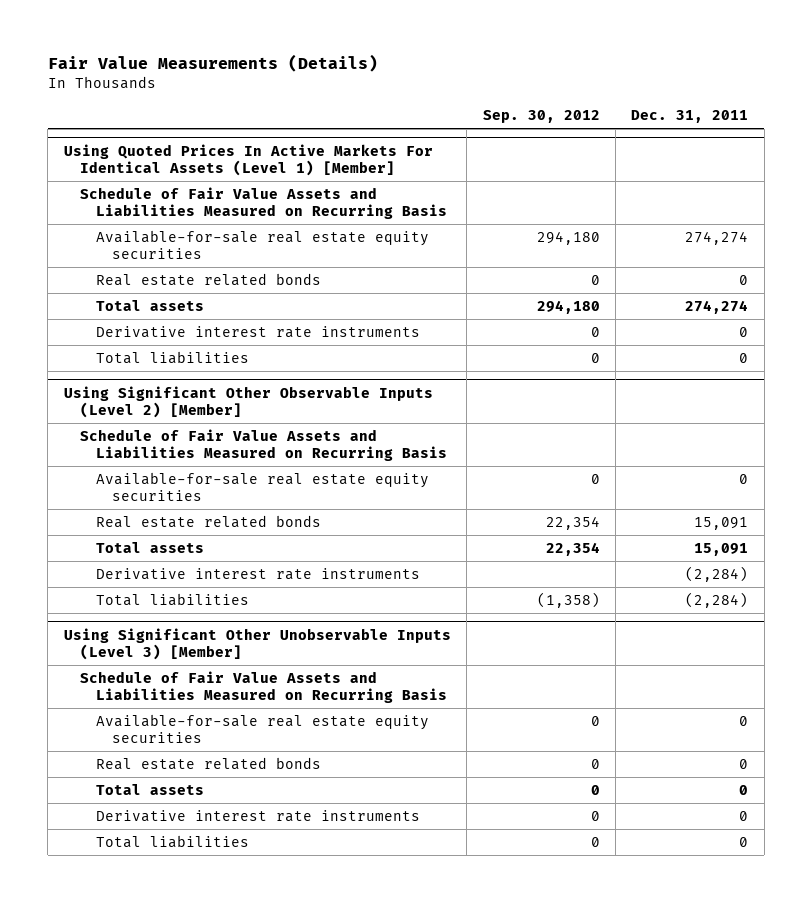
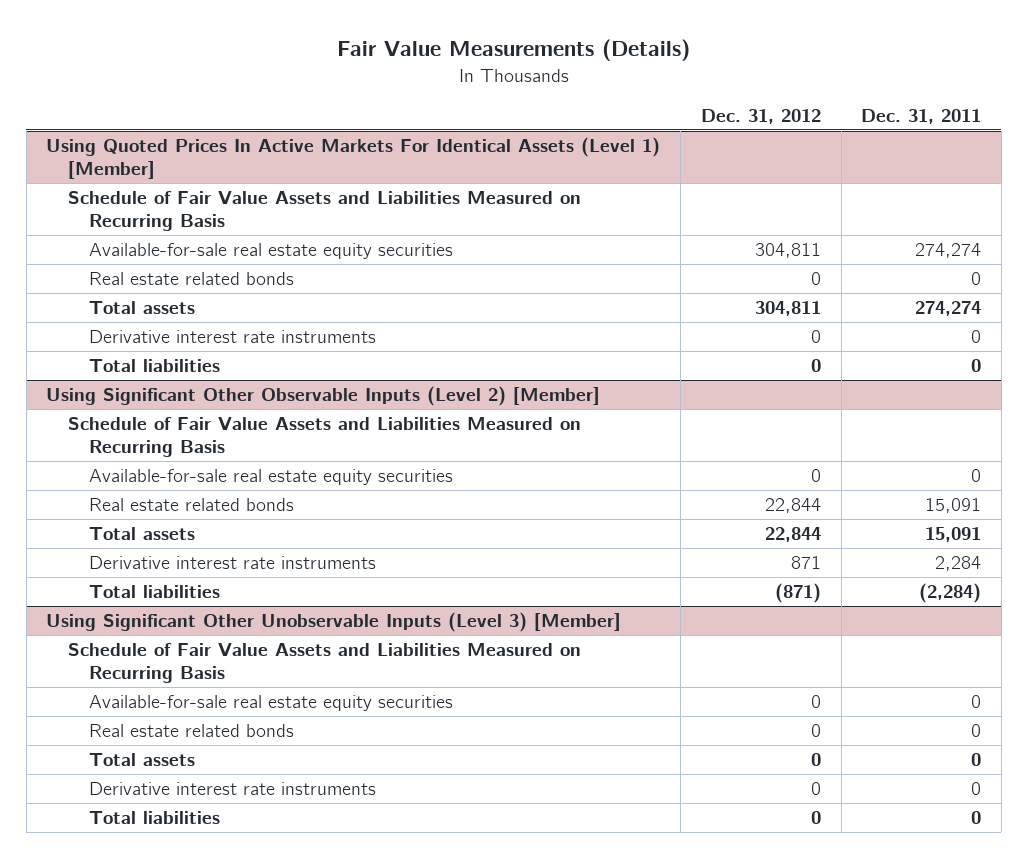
[482,109,600,123] Sep. 30, 2012 -> none
none -> [700,108,821,124] Dec. 31, 2012
[685,565,749,582] (2,284) -> [935,556,982,572] 2,284

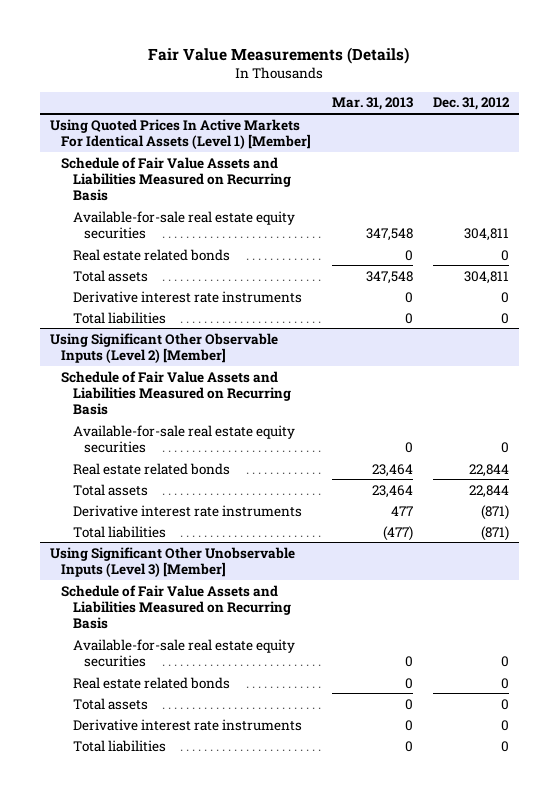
[861,108,982,124] Dec. 31, 2011 -> none
none -> [331,97,413,111] Mar. 31, 2013
[790,556,821,570] 871 -> [480,504,509,520] (871)

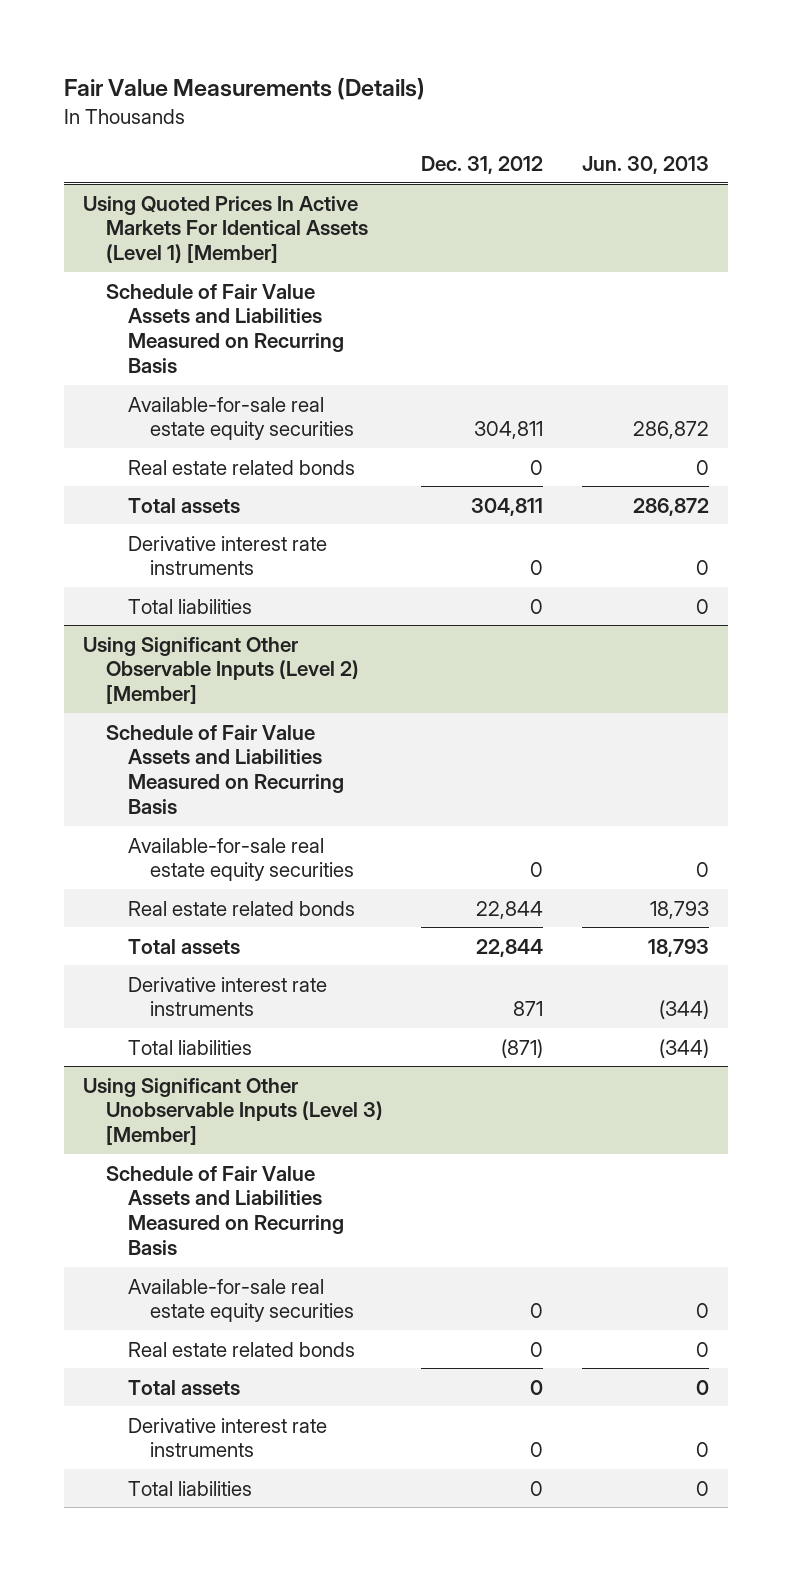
[331,97,413,111] Mar. 31, 2013 -> none
none -> [581,155,709,174] Jun. 30, 2013
[480,504,509,520] (871) -> [513,1001,544,1017] 871

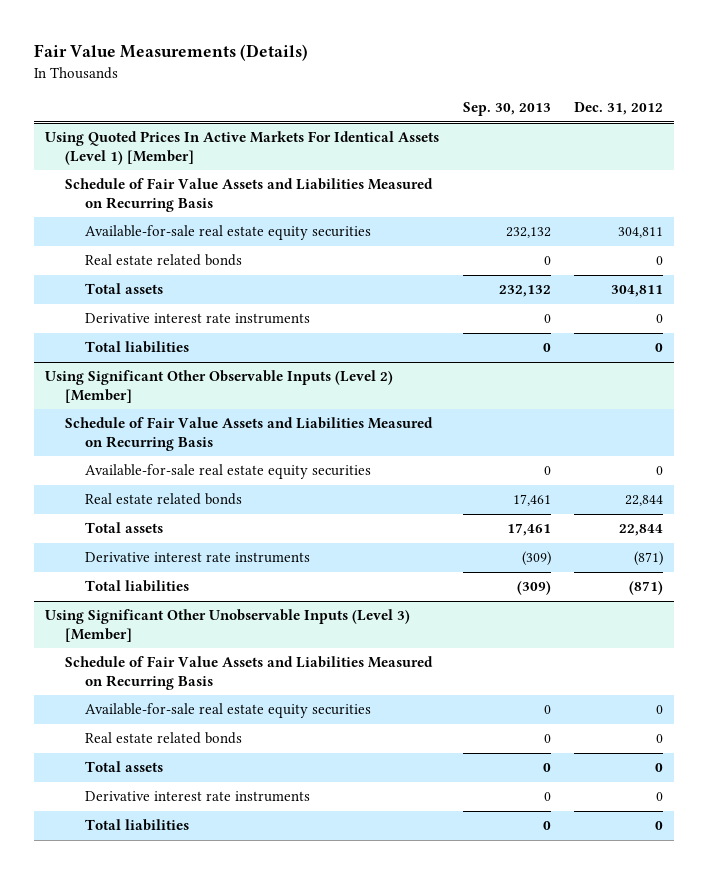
[581,155,709,174] Jun. 30, 2013 -> none
none -> [462,102,551,117] Sep. 30, 2013
[513,1001,544,1017] 871 -> [633,551,663,567] (871)

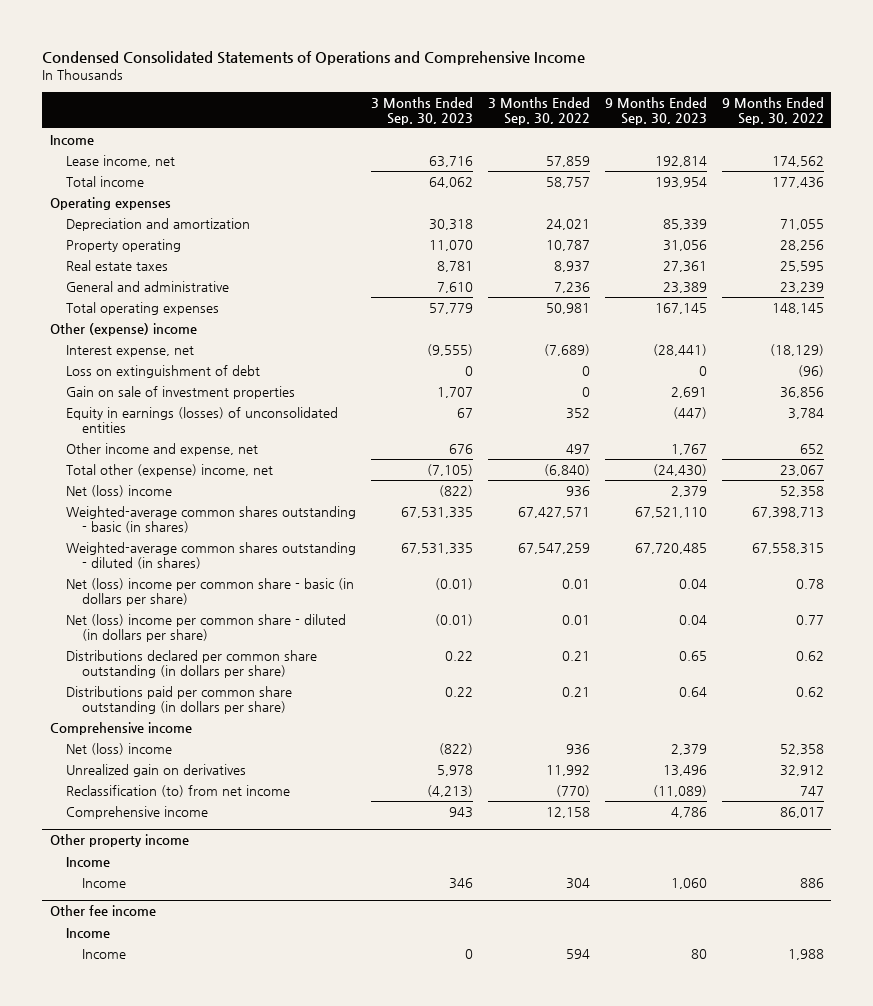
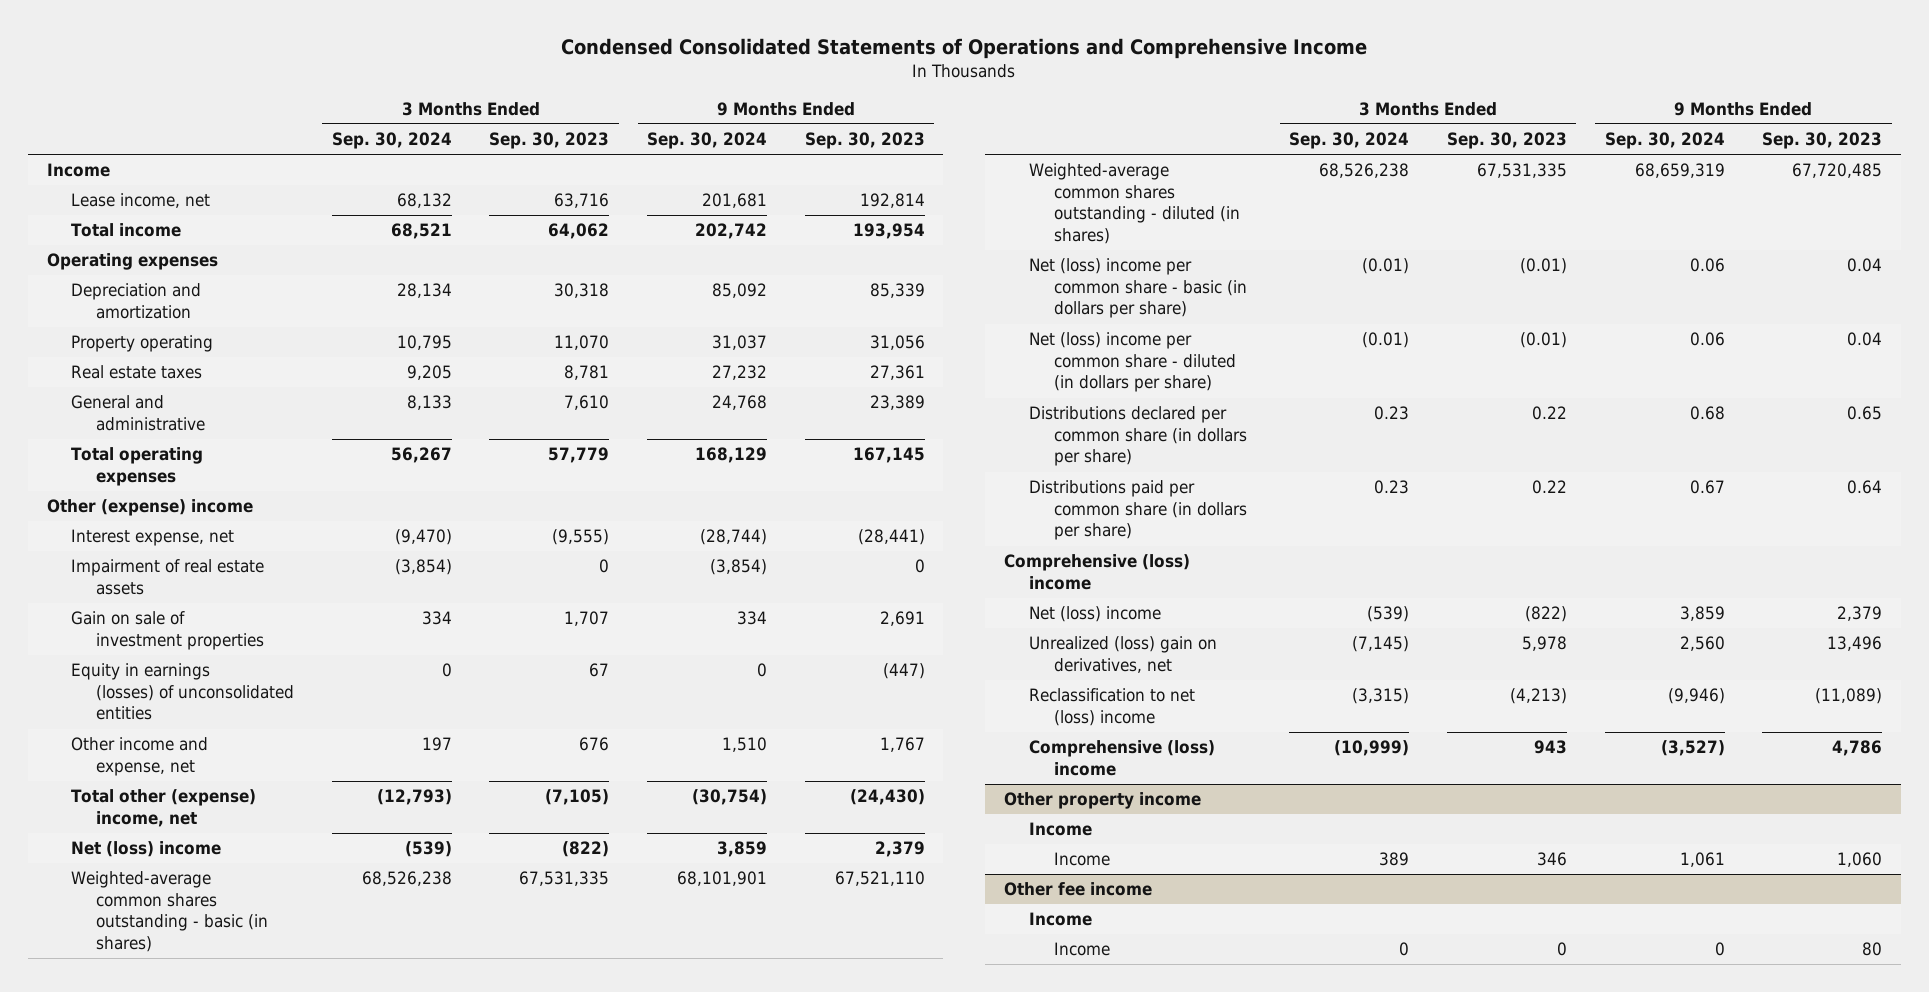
[487,96,590,125] 3 Months Ended Sep. 30, 2022 -> none
[721,96,824,125] 9 Months Ended Sep. 30, 2022 -> none
none -> [331,132,452,150] Sep. 30, 2024
none -> [646,132,767,150] Sep. 30, 2024
[65,365,260,379] Loss on extinguishment of debt -> none
none -> [71,559,265,595] Impairment of real estate assets
[65,650,317,678] Distributions declared per common share outstanding (in dollars per share) -> [1029,406,1247,467] Distributions declared per common share (in dollars per share)
[65,686,292,714] Distributions paid per common share outstanding (in dollars per share) -> [1029,480,1247,541] Distributions paid per common share (in dollars per share)
[49,722,192,736] Comprehensive income -> [1004,554,1191,590] Comprehensive (loss) income
[65,764,246,778] Unrealized gain on derivatives -> [1029,636,1218,673] Unrealized (loss) gain on derivatives, net
[65,785,290,798] Reclassification (to) from net income -> [1029,688,1196,726] Reclassification to net (loss) income
[65,806,208,820] Comprehensive income -> [1029,740,1216,776] Comprehensive (loss) income

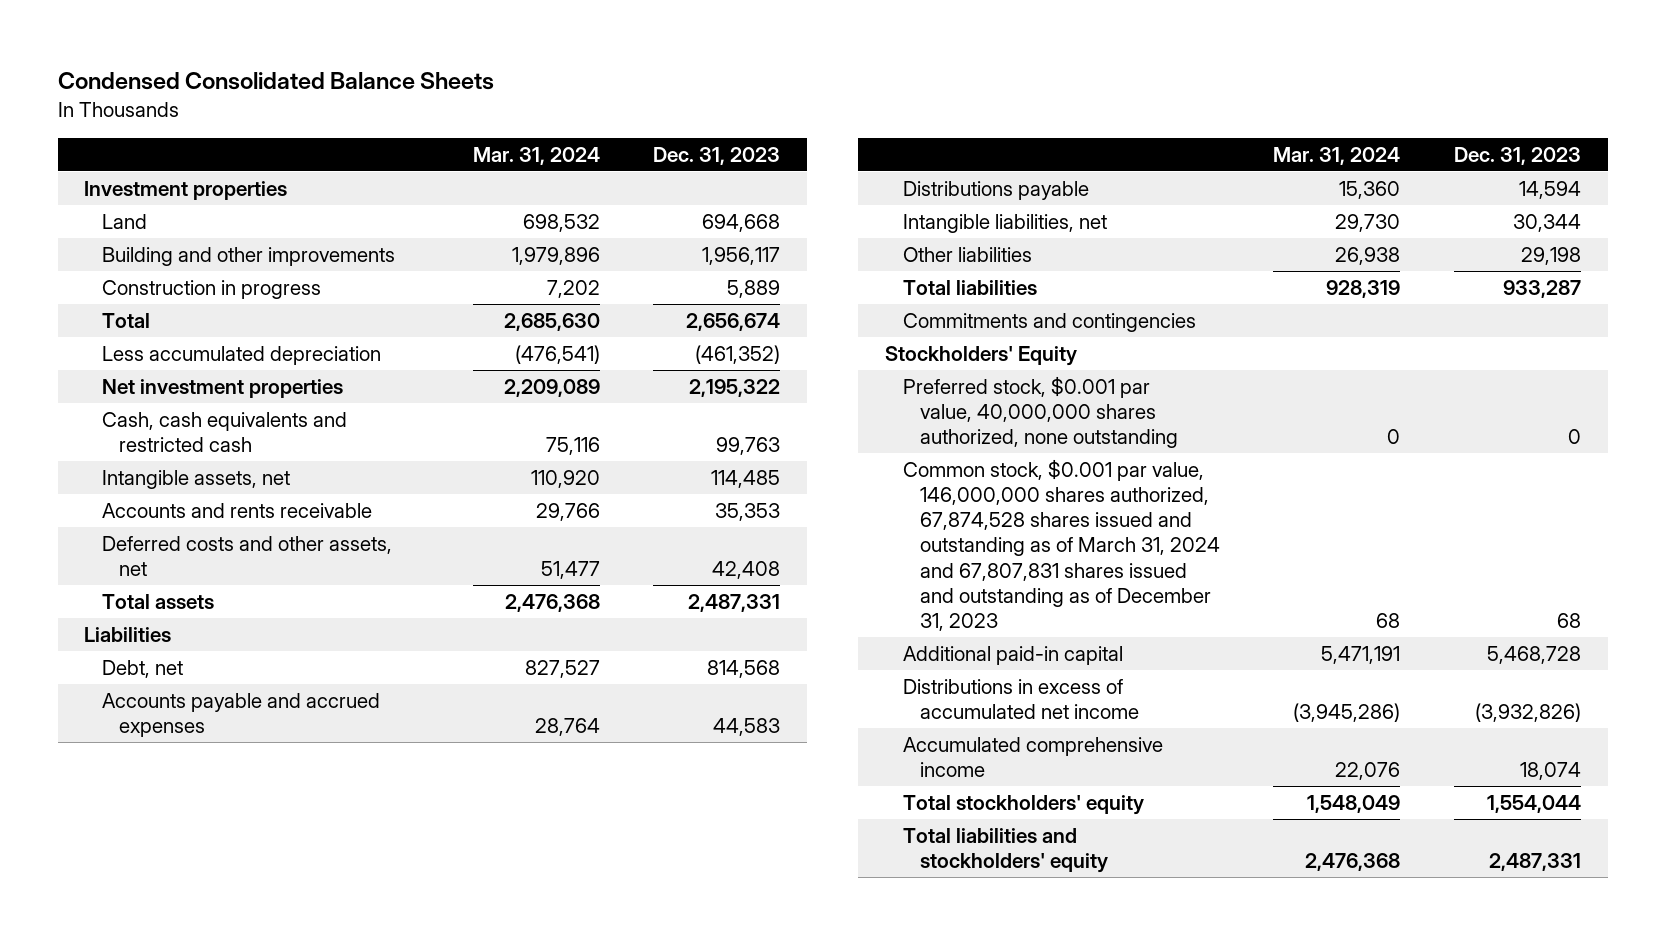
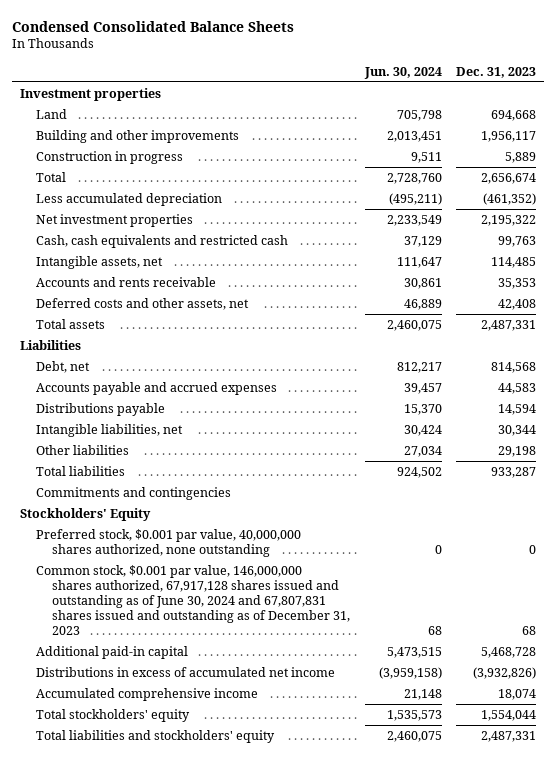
[472,146,600,165] Mar. 31, 2024 -> none
none -> [363,66,442,79] Jun. 30, 2024
[902,458,1220,631] Common stock, $0.001 par value, 146,000,000 shares authorized, 67,874,528 shares issued and outstanding as of March 31, 2024 and 67,807,831 shares issued and outstanding as of December 31, 2023 -> [35,564,350,635] Common stock, $0.001 par value, 146,000,000 shares authorized, 67,917,128 shares issued and outstanding as of June 30, 2024 and 67,807,831 shares issued and outstanding as of December 31, 2023

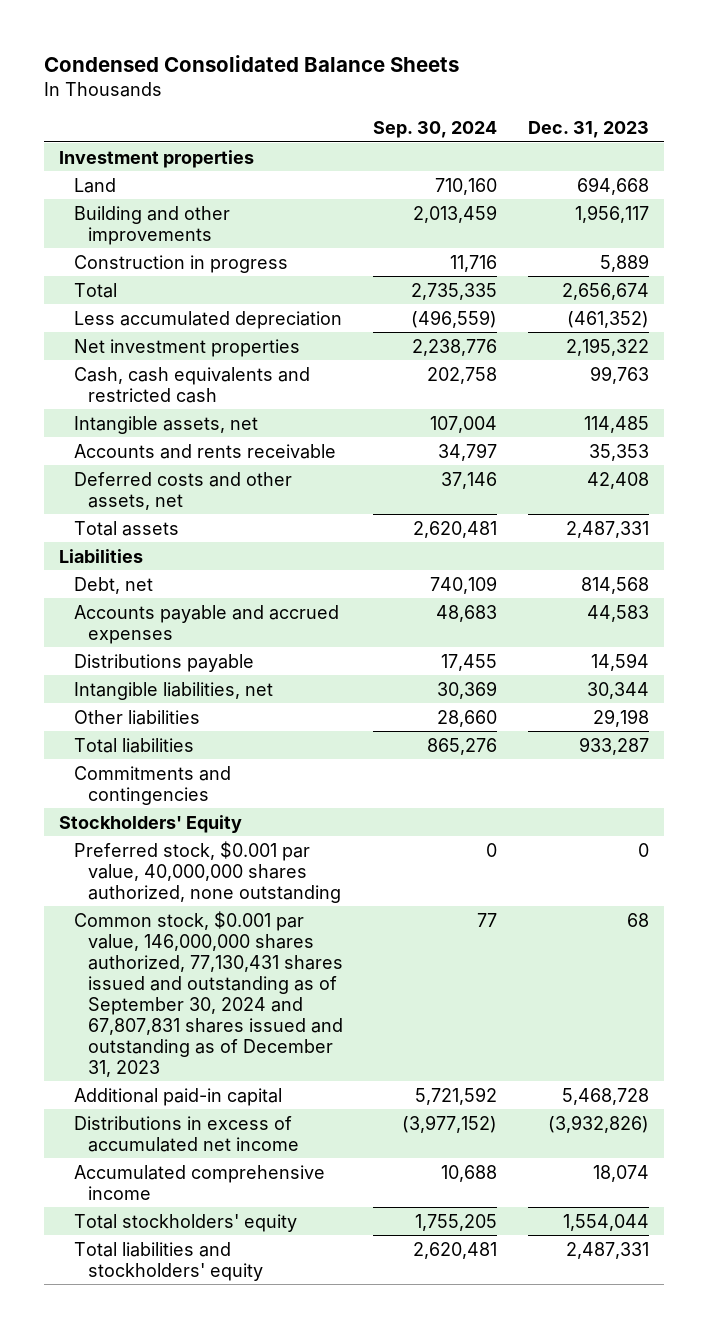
[363,66,442,79] Jun. 30, 2024 -> none
none -> [373,121,498,139] Sep. 30, 2024
[35,564,350,635] Common stock, $0.001 par value, 146,000,000 shares authorized, 67,917,128 shares issued and outstanding as of June 30, 2024 and 67,807,831 shares issued and outstanding as of December 31, 2023 -> [73,910,343,1077] Common stock, $0.001 par value, 146,000,000 shares authorized, 77,130,431 shares issued and outstanding as of September 30, 2024 and 67,807,831 shares issued and outstanding as of December 31, 2023

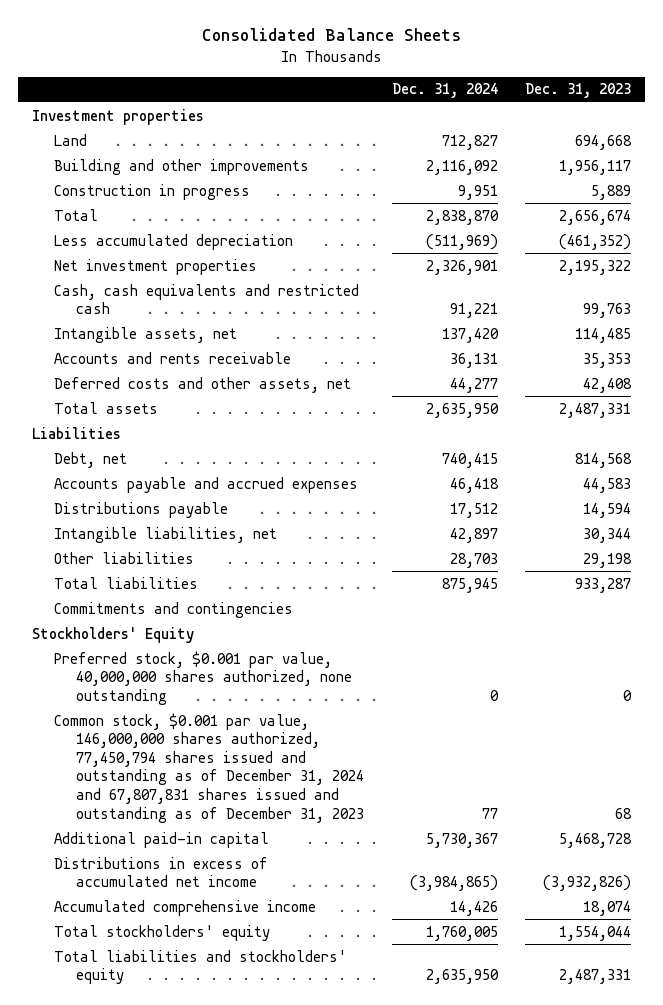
[44,54,460,72] Condensed Consolidated Balance Sheets -> [201,28,461,42] Consolidated Balance Sheets
[373,121,498,139] Sep. 30, 2024 -> none
none -> [391,83,498,99] Dec. 31, 2024
[73,910,343,1077] Common stock, $0.001 par value, 146,000,000 shares authorized, 77,130,431 shares issued and outstanding as of September 30, 2024 and 67,807,831 shares issued and outstanding as of December 31, 2023 -> [53,712,364,823] Common stock, $0.001 par value, 146,000,000 shares authorized, 77,450,794 shares issued and outstanding as of December 31, 2024 and 67,807,831 shares issued and outstanding as of December 31, 2023

